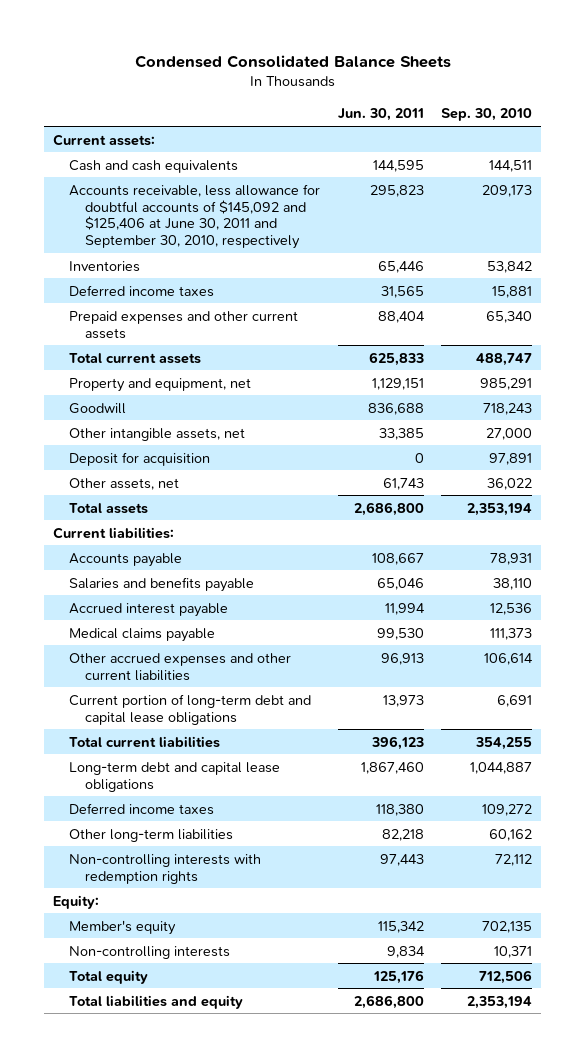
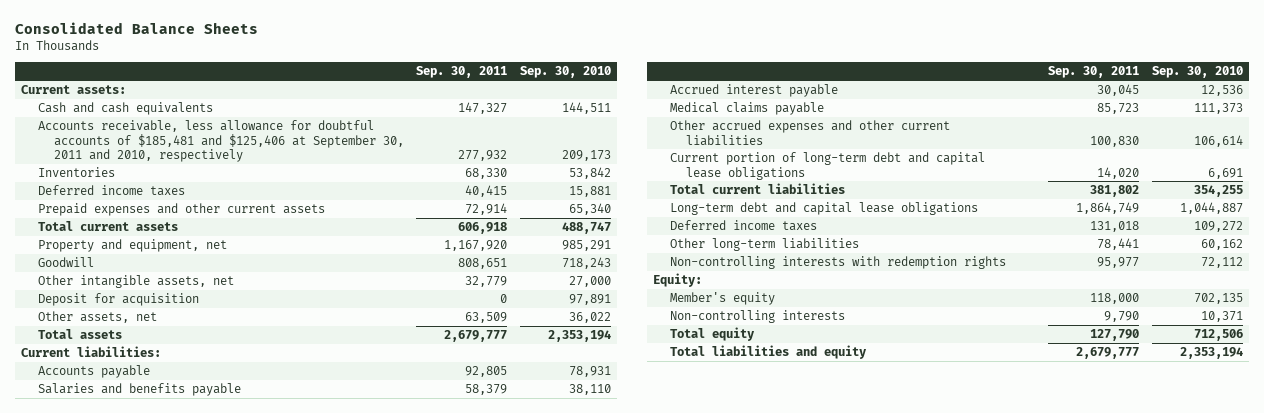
[134,54,451,68] Condensed Consolidated Balance Sheets -> [15,21,259,34] Consolidated Balance Sheets
[337,108,424,122] Jun. 30, 2011 -> none
none -> [416,66,508,79] Sep. 30, 2011
[68,183,320,250] Accounts receivable, less allowance for doubtful accounts of $145,092 and $125,406 at June 30, 2011 and September 30, 2010, respectively -> [37,120,404,162] Accounts receivable, less allowance for doubtful accounts of $185,481 and $125,406 at September 30, 2011 and 2010, respectively

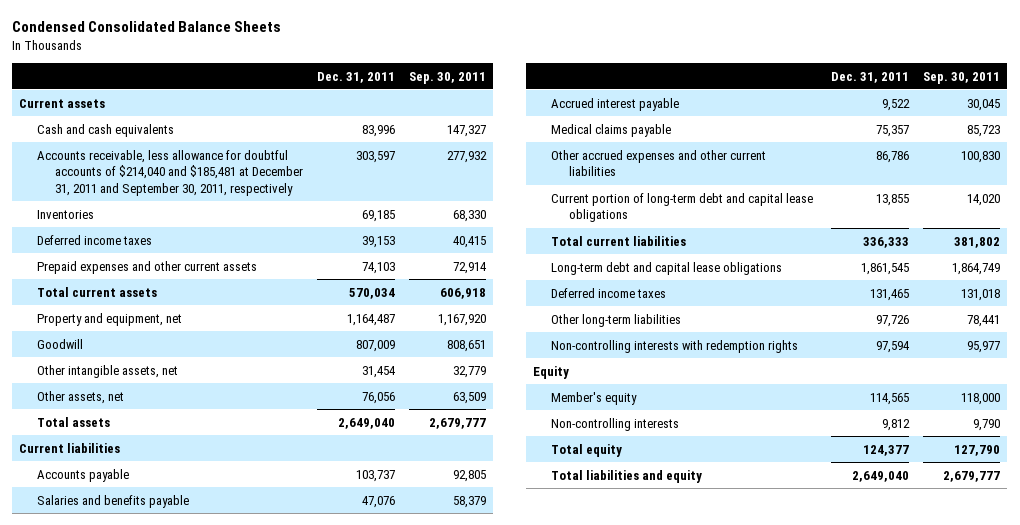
[15,21,259,34] Consolidated Balance Sheets -> [12,21,282,33] Condensed Consolidated Balance Sheets
[519,66,611,79] Sep. 30, 2010 -> none
none -> [317,71,396,83] Dec. 31, 2011
[21,85,127,95] Current assets: -> [19,98,106,108] Current assets
[37,120,404,162] Accounts receivable, less allowance for doubtful accounts of $185,481 and $125,406 at September 30, 2011 and 2010, respectively -> [37,149,304,196] Accounts receivable, less allowance for doubtful accounts of $214,040 and $185,481 at December 31, 2011 and September 30, 2011, respectively
[37,293,199,307] Deposit for acquisition -> none
[21,346,162,358] Current liabilities: -> [19,442,121,453] Current liabilities
[653,273,703,288] Equity: -> [533,365,570,379] Equity

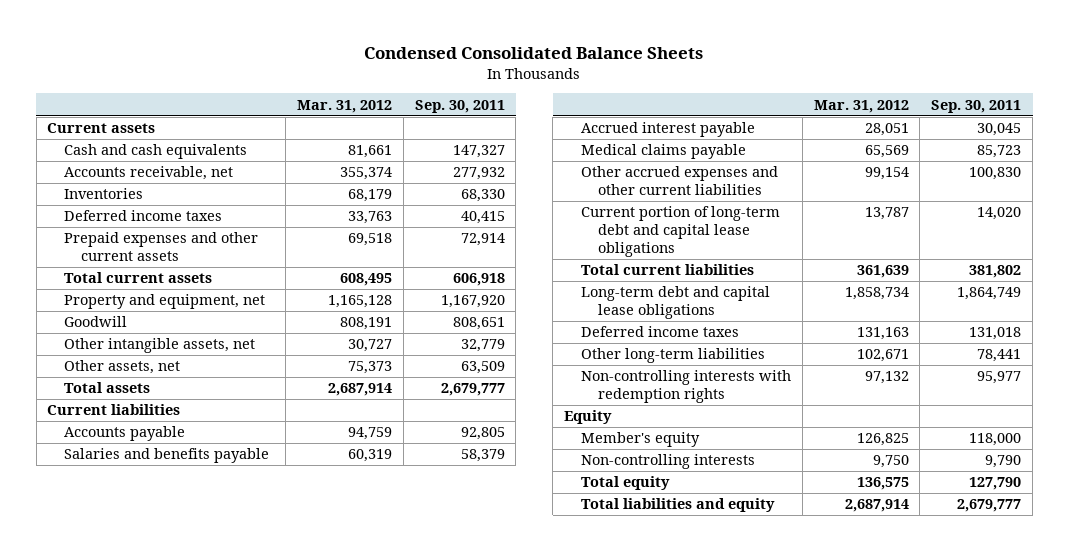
[317,71,396,83] Dec. 31, 2011 -> none
none -> [296,99,392,113] Mar. 31, 2012
[37,149,304,196] Accounts receivable, less allowance for doubtful accounts of $214,040 and $185,481 at December 31, 2011 and September 30, 2011, respectively -> [64,166,234,181] Accounts receivable, net

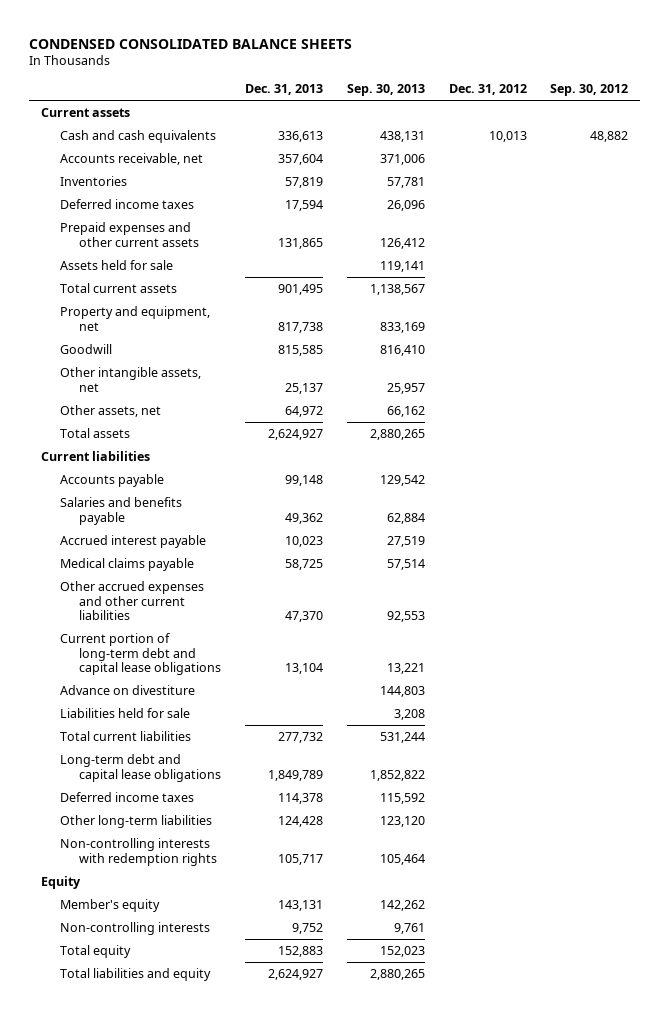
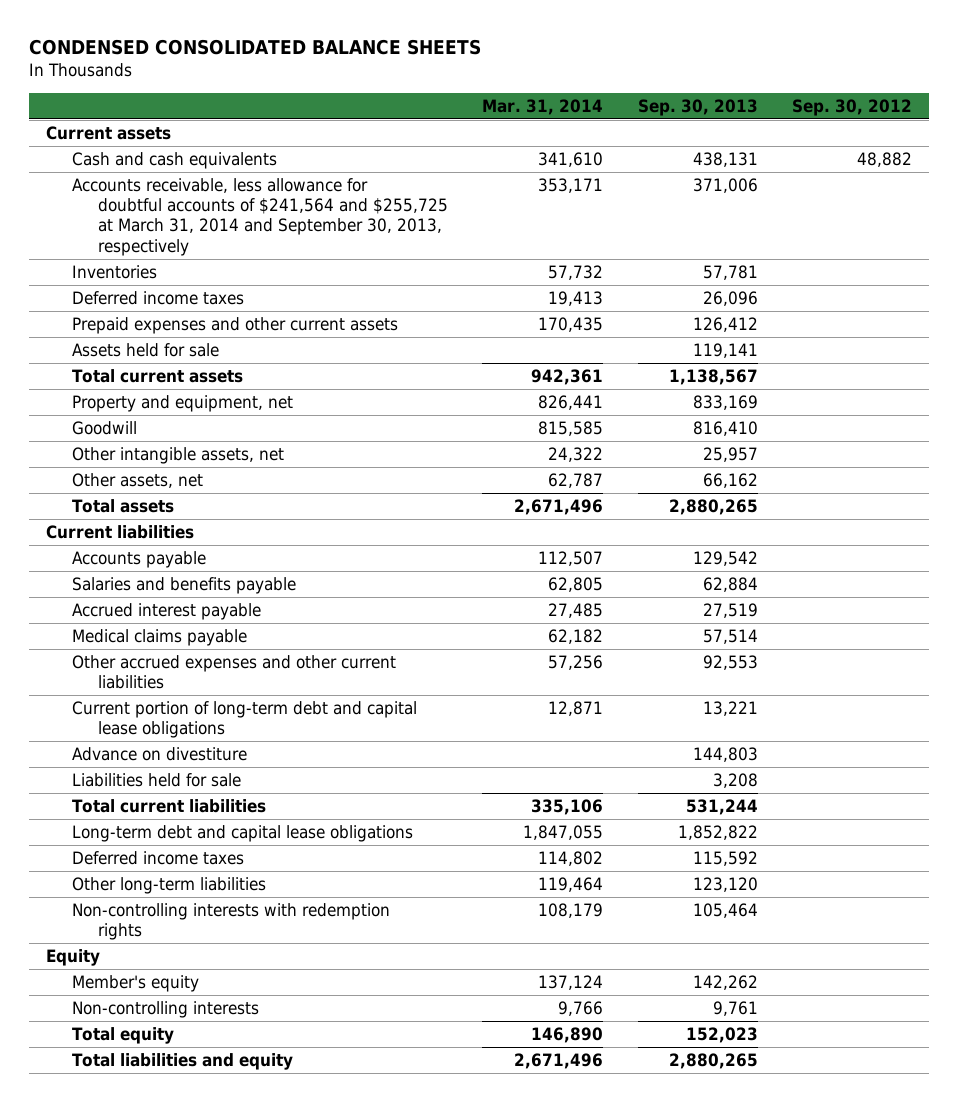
[244,84,323,96] Dec. 31, 2013 -> none
[448,84,527,96] Dec. 31, 2012 -> none
none -> [482,98,604,115] Mar. 31, 2014
[60,152,204,165] Accounts receivable, net -> [71,177,448,256] Accounts receivable, less allowance for doubtful accounts of $241,564 and $255,725 at March 31, 2014 and September 30, 2013, respectively

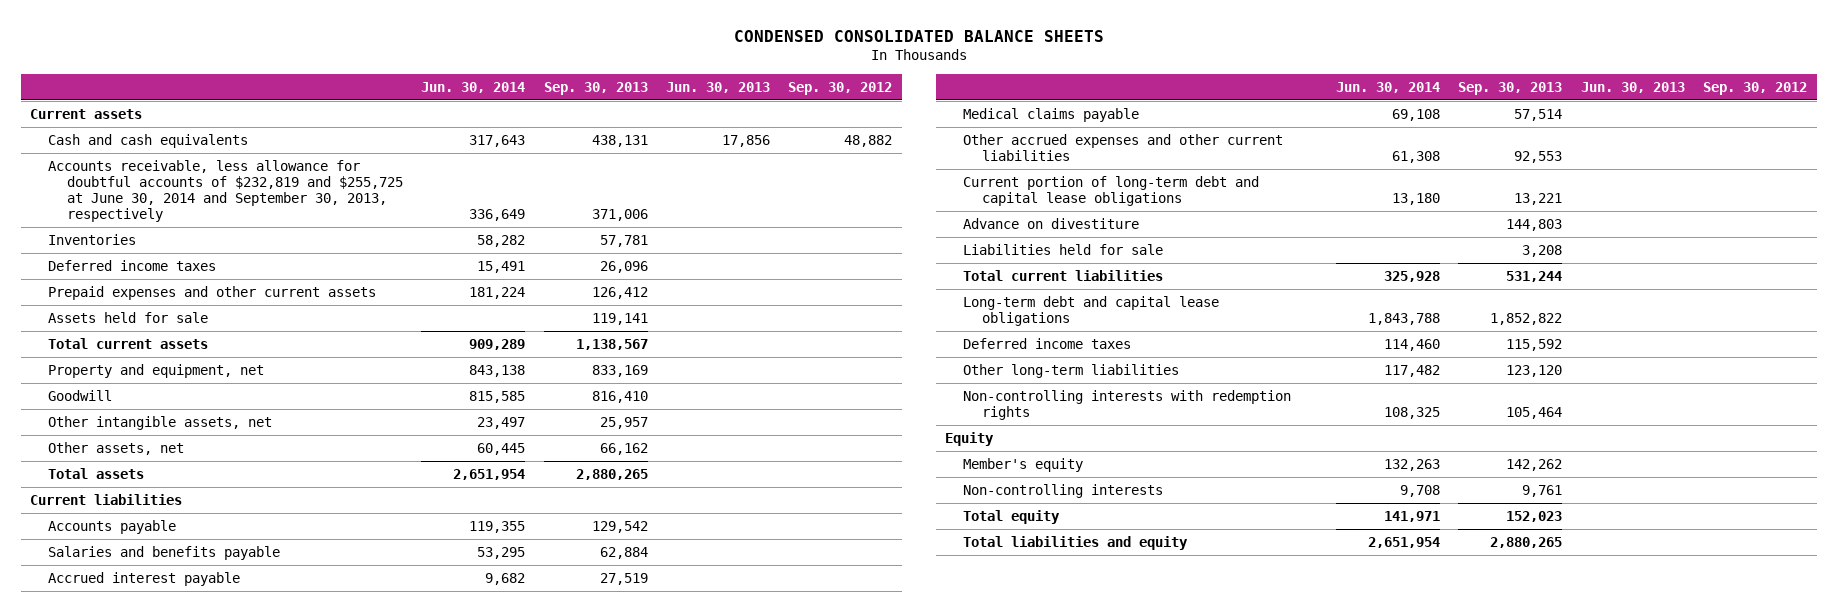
[482,98,604,115] Mar. 31, 2014 -> none
none -> [421,81,526,93] Jun. 30, 2014
none -> [665,81,770,93] Jun. 30, 2013
[71,177,448,256] Accounts receivable, less allowance for doubtful accounts of $241,564 and $255,725 at March 31, 2014 and September 30, 2013, respectively -> [48,159,403,223] Accounts receivable, less allowance for doubtful accounts of $232,819 and $255,725 at June 30, 2014 and September 30, 2013, respectively

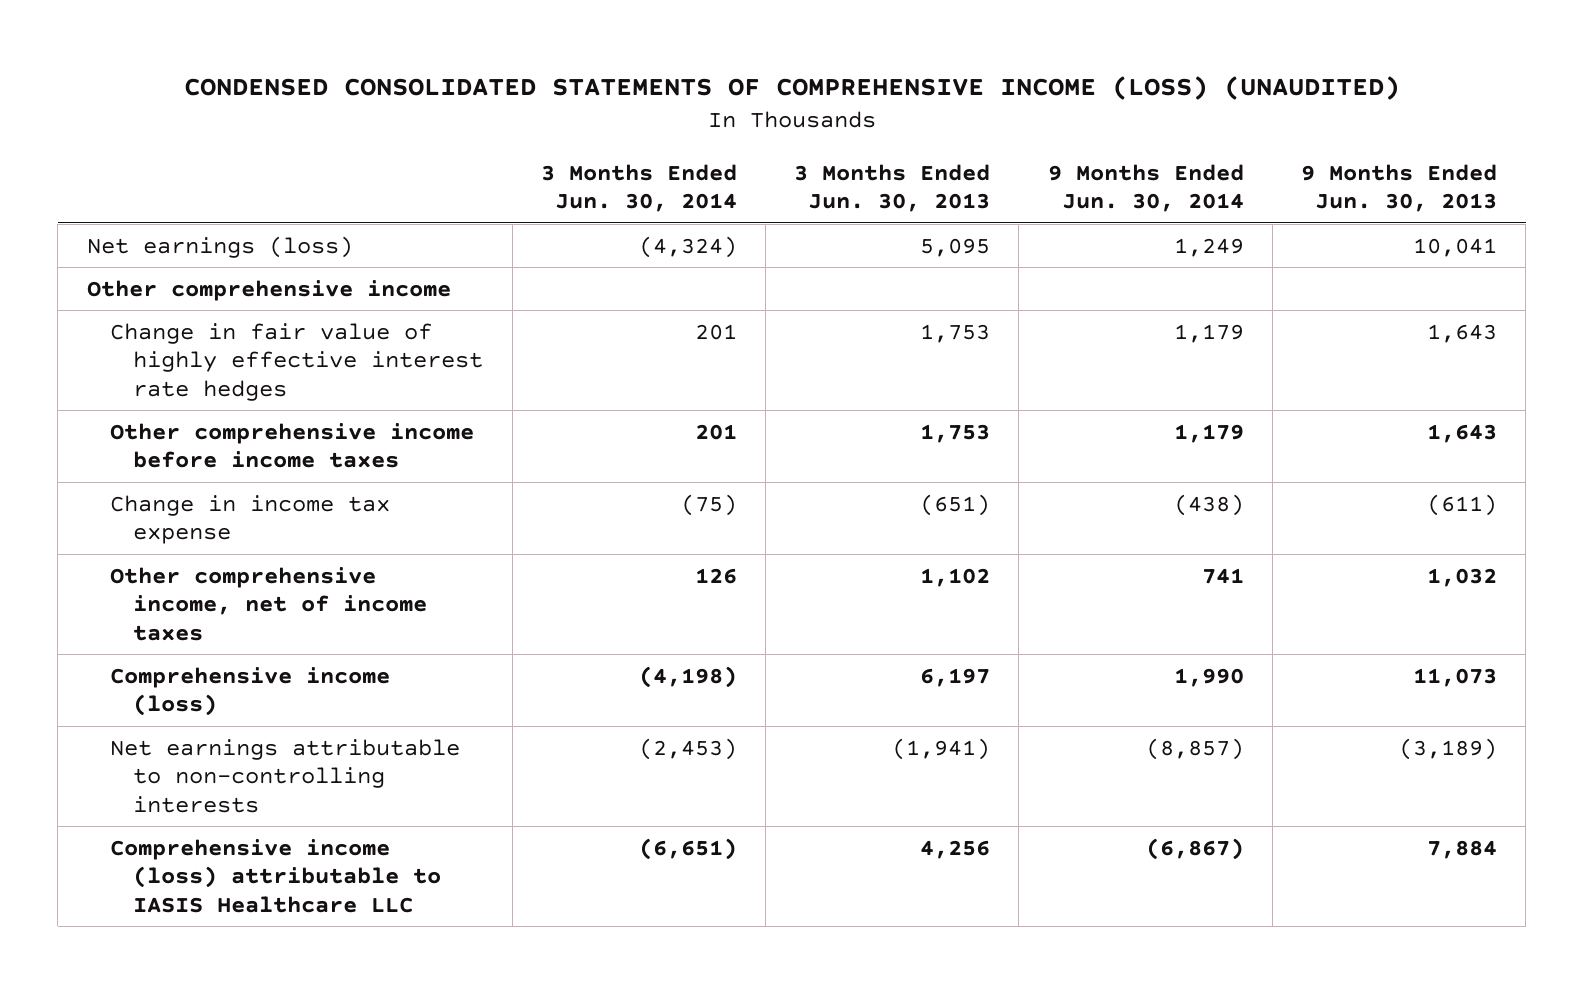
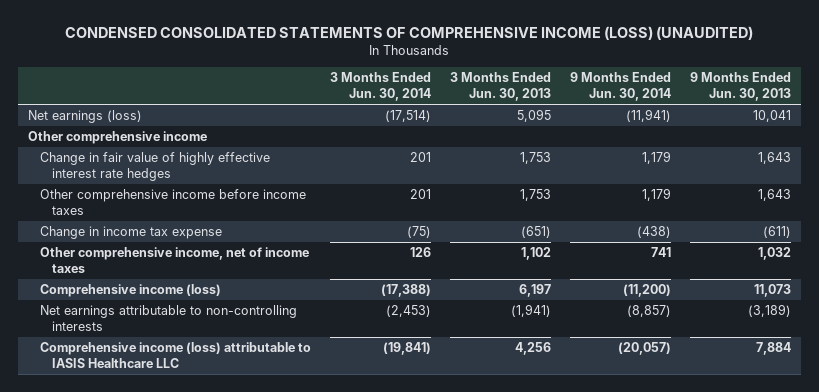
[638,235,737,258] (4,324) -> [385,110,432,123] (17,514)
[1173,237,1244,257] 1,249 -> [626,109,672,123] (11,941)
[638,665,737,688] (4,198) -> [381,284,432,298] (17,388)
[1173,667,1244,687] 1,990 -> [623,284,672,298] (11,200)
[638,837,737,860] (6,651) -> [383,342,432,356] (19,841)
[1145,837,1244,860] (6,867) -> [618,342,672,356] (20,057)

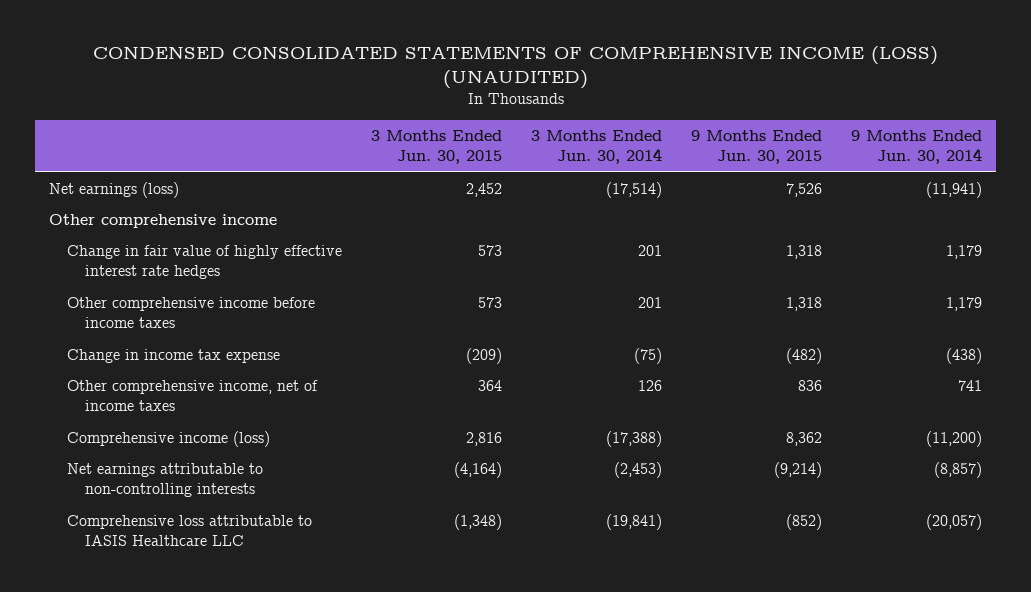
[450,72,552,102] 3 Months Ended Jun. 30, 2013 -> none
[690,72,792,102] 9 Months Ended Jun. 30, 2013 -> none
none -> [371,130,503,165] 3 Months Ended Jun. 30, 2015
none -> [690,130,822,165] 9 Months Ended Jun. 30, 2015
[40,342,312,369] Comprehensive income (loss) attributable to IASIS Healthcare LLC -> [67,515,313,547] Comprehensive loss attributable to IASIS Healthcare LLC

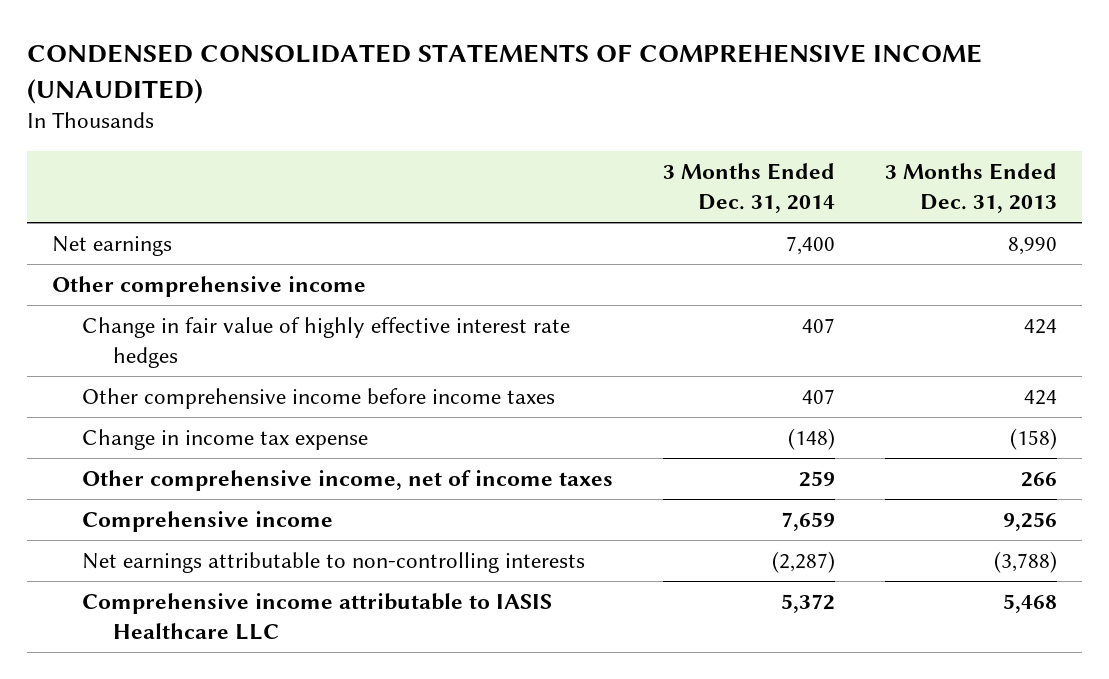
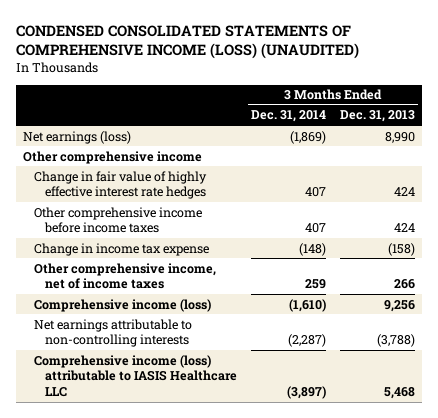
[26,44,982,104] CONDENSED CONSOLIDATED STATEMENTS OF COMPREHENSIVE INCOME (UNAUDITED) -> [16,24,360,60] CONDENSED CONSOLIDATED STATEMENTS OF COMPREHENSIVE INCOME (LOSS) (UNAUDITED)
[51,236,172,257] Net earnings -> [23,130,132,144] Net earnings (loss)
[786,236,836,256] 7,400 -> [290,130,327,144] (1,869)
[82,511,334,533] Comprehensive income -> [34,298,212,312] Comprehensive income (loss)
[781,512,836,532] 7,659 -> [289,298,327,312] (1,610)
[82,593,553,640] Comprehensive income attributable to IASIS Healthcare LLC -> [34,354,238,398] Comprehensive income (loss) attributable to IASIS Healthcare LLC
[781,594,836,614] 5,372 -> [287,386,327,400] (3,897)

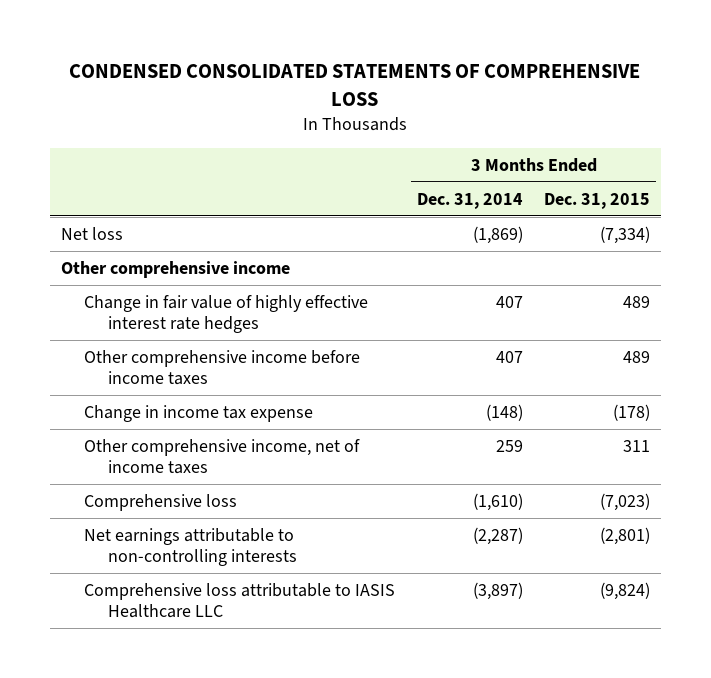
[16,24,360,60] CONDENSED CONSOLIDATED STATEMENTS OF COMPREHENSIVE INCOME (LOSS) (UNAUDITED) -> [69,63,641,106] CONDENSED CONSOLIDATED STATEMENTS OF COMPREHENSIVE LOSS
[339,110,415,123] Dec. 31, 2013 -> none
none -> [544,192,651,209] Dec. 31, 2015
[23,130,132,144] Net earnings (loss) -> [60,226,123,240] Net loss
[34,298,212,312] Comprehensive income (loss) -> [84,493,238,511] Comprehensive loss
[34,354,238,398] Comprehensive income (loss) attributable to IASIS Healthcare LLC -> [84,582,396,618] Comprehensive loss attributable to IASIS Healthcare LLC

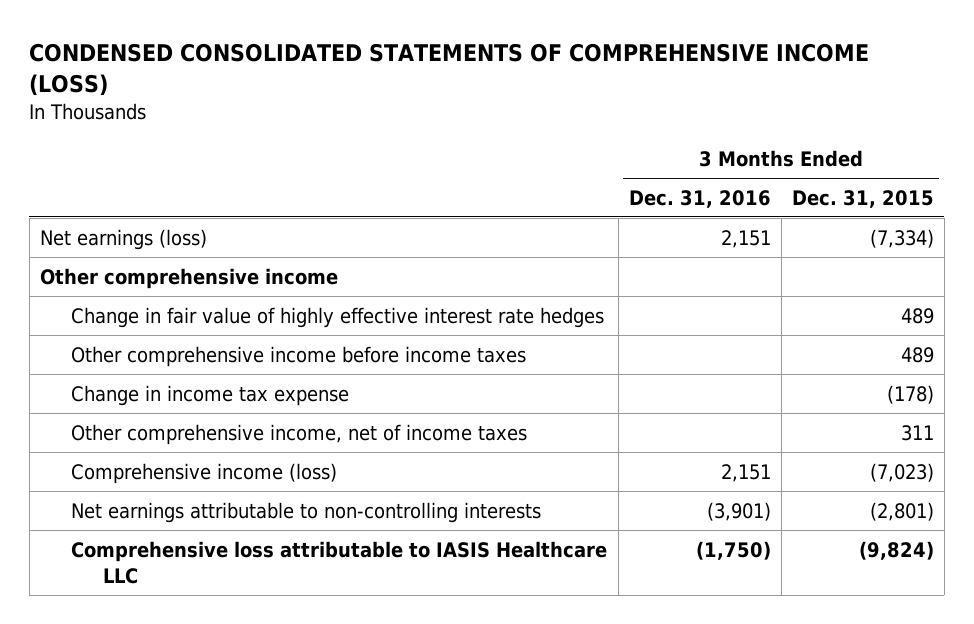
[69,63,641,106] CONDENSED CONSOLIDATED STATEMENTS OF COMPREHENSIVE LOSS -> [29,42,870,96] CONDENSED CONSOLIDATED STATEMENTS OF COMPREHENSIVE INCOME (LOSS)
[416,192,523,209] Dec. 31, 2014 -> none
none -> [628,189,771,208] Dec. 31, 2016
[60,226,123,240] Net loss -> [39,228,207,250] Net earnings (loss)
[84,493,238,511] Comprehensive loss -> [71,462,338,484] Comprehensive income (loss)

